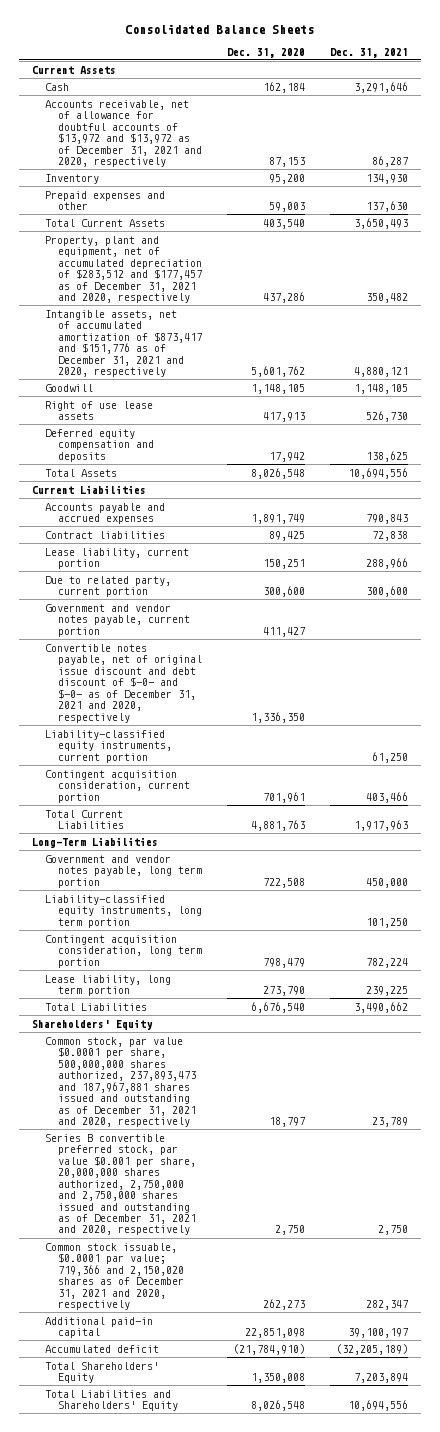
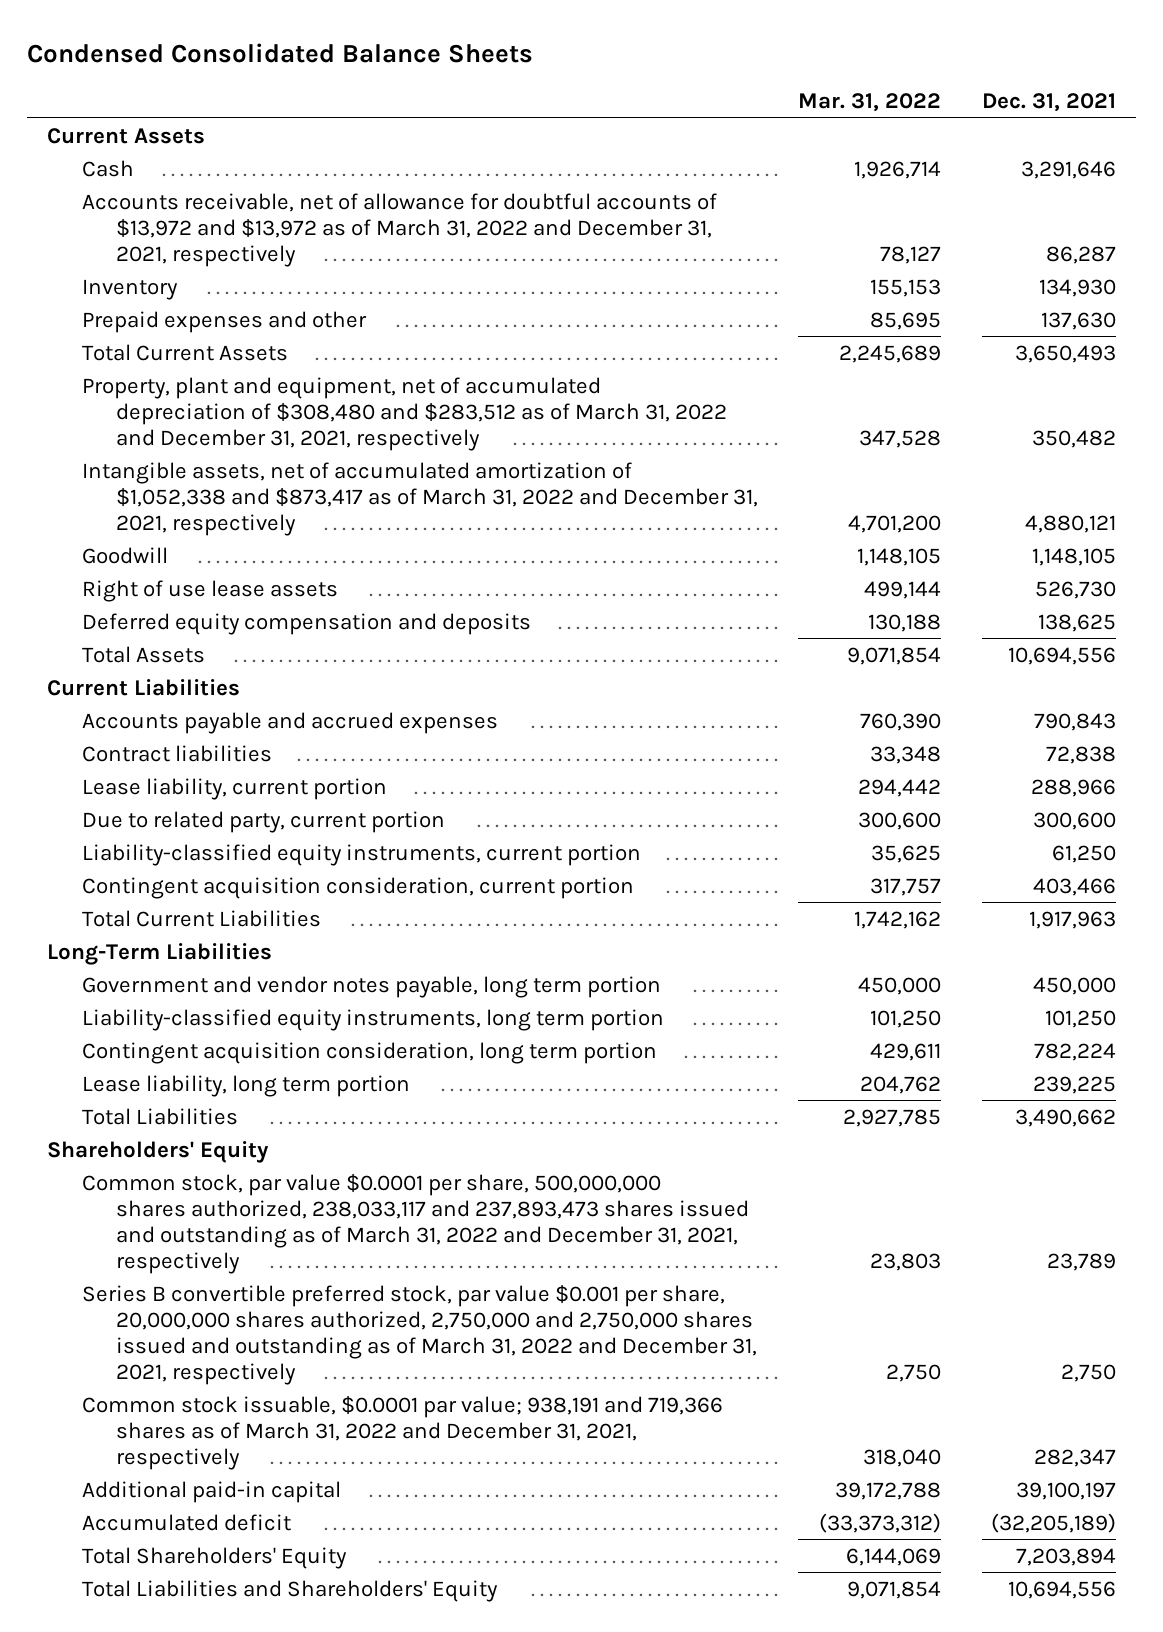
[125,23,315,34] Consolidated Balance Sheets -> [27,42,534,63] Condensed Consolidated Balance Sheets
[226,47,305,58] Dec. 31, 2020 -> none
none -> [798,93,942,113] Mar. 31, 2022
[44,99,202,168] Accounts receivable, net of allowance for doubtful accounts of $13,972 and $13,972 as of December 31, 2021 and 2020, respectively -> [81,192,717,267] Accounts receivable, net of allowance for doubtful accounts of $13,972 and $13,972 as of March 31, 2022 and December 31, 2021, respectively
[44,235,202,304] Property, plant and equipment, net of accumulated depreciation of $283,512 and $177,457 as of December 31, 2021 and 2020, respectively -> [81,376,727,451] Property, plant and equipment, net of accumulated depreciation of $308,480 and $283,512 as of March 31, 2022 and December 31, 2021, respectively
[44,309,202,378] Intangible assets, net of accumulated amortization of $873,417 and $151,776 as of December 31, 2021 and 2020, respectively -> [81,461,758,536] Intangible assets, net of accumulated amortization of $1,052,338 and $873,417 as of March 31, 2022 and December 31, 2021, respectively
[44,603,190,637] Government and vendor notes payable, current portion -> none
[44,643,202,723] Convertible notes payable, net of original issue discount and debt discount of $-0- and $-0- as of December 31, 2021 and 2020, respectively -> none
[44,1036,196,1128] Common stock, par value $0.0001 per share, 500,000,000 shares authorized, 237,893,473 and 187,967,881 shares issued and outstanding as of December 31, 2021 and 2020, respectively -> [81,1173,749,1274] Common stock, par value $0.0001 per share, 500,000,000 shares authorized, 238,033,117 and 237,893,473 shares issued and outstanding as of March 31, 2022 and December 31, 2021, respectively
[44,1133,196,1236] Series B convertible preferred stock, par value $0.001 per share, 20,000,000 shares authorized, 2,750,000 and 2,750,000 shares issued and outstanding as of December 31, 2021 and 2020, respectively -> [81,1284,757,1385] Series B convertible preferred stock, par value $0.001 per share, 20,000,000 shares authorized, 2,750,000 and 2,750,000 shares issued and outstanding as of March 31, 2022 and December 31, 2021, respectively
[44,1242,184,1311] Common stock issuable, $0.0001 par value; 719,366 and 2,150,020 shares as of December 31, 2021 and 2020, respectively -> [81,1395,723,1470] Common stock issuable, $0.0001 par value; 938,191 and 719,366 shares as of March 31, 2022 and December 31, 2021, respectively

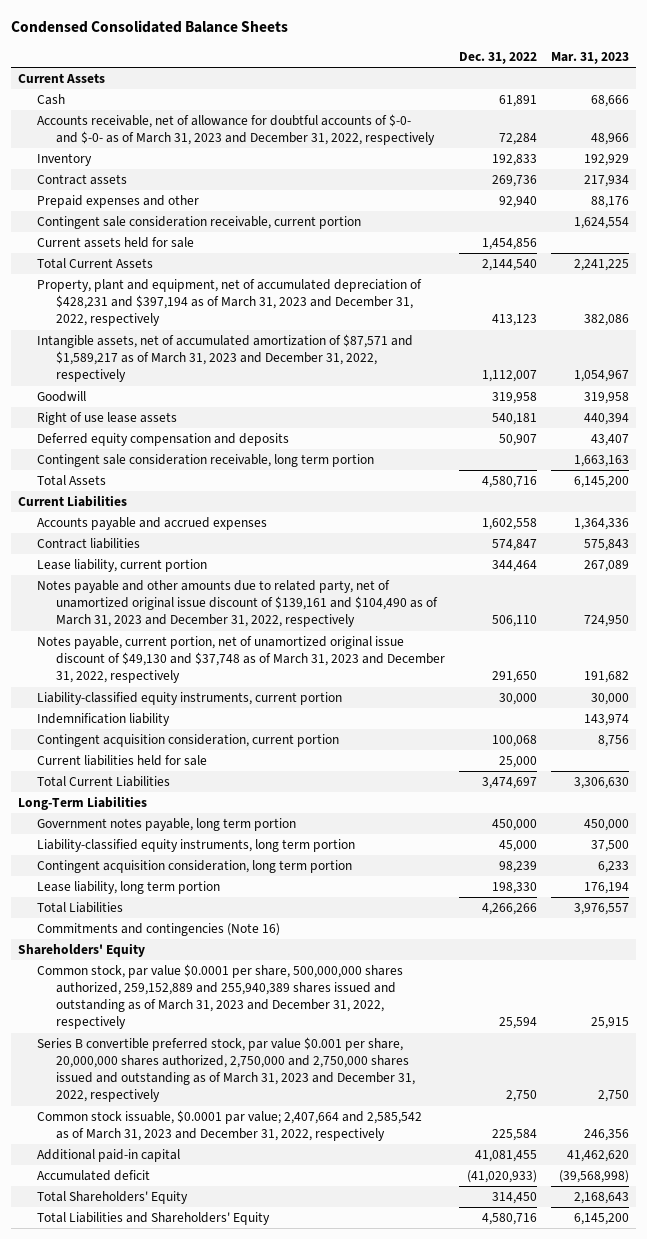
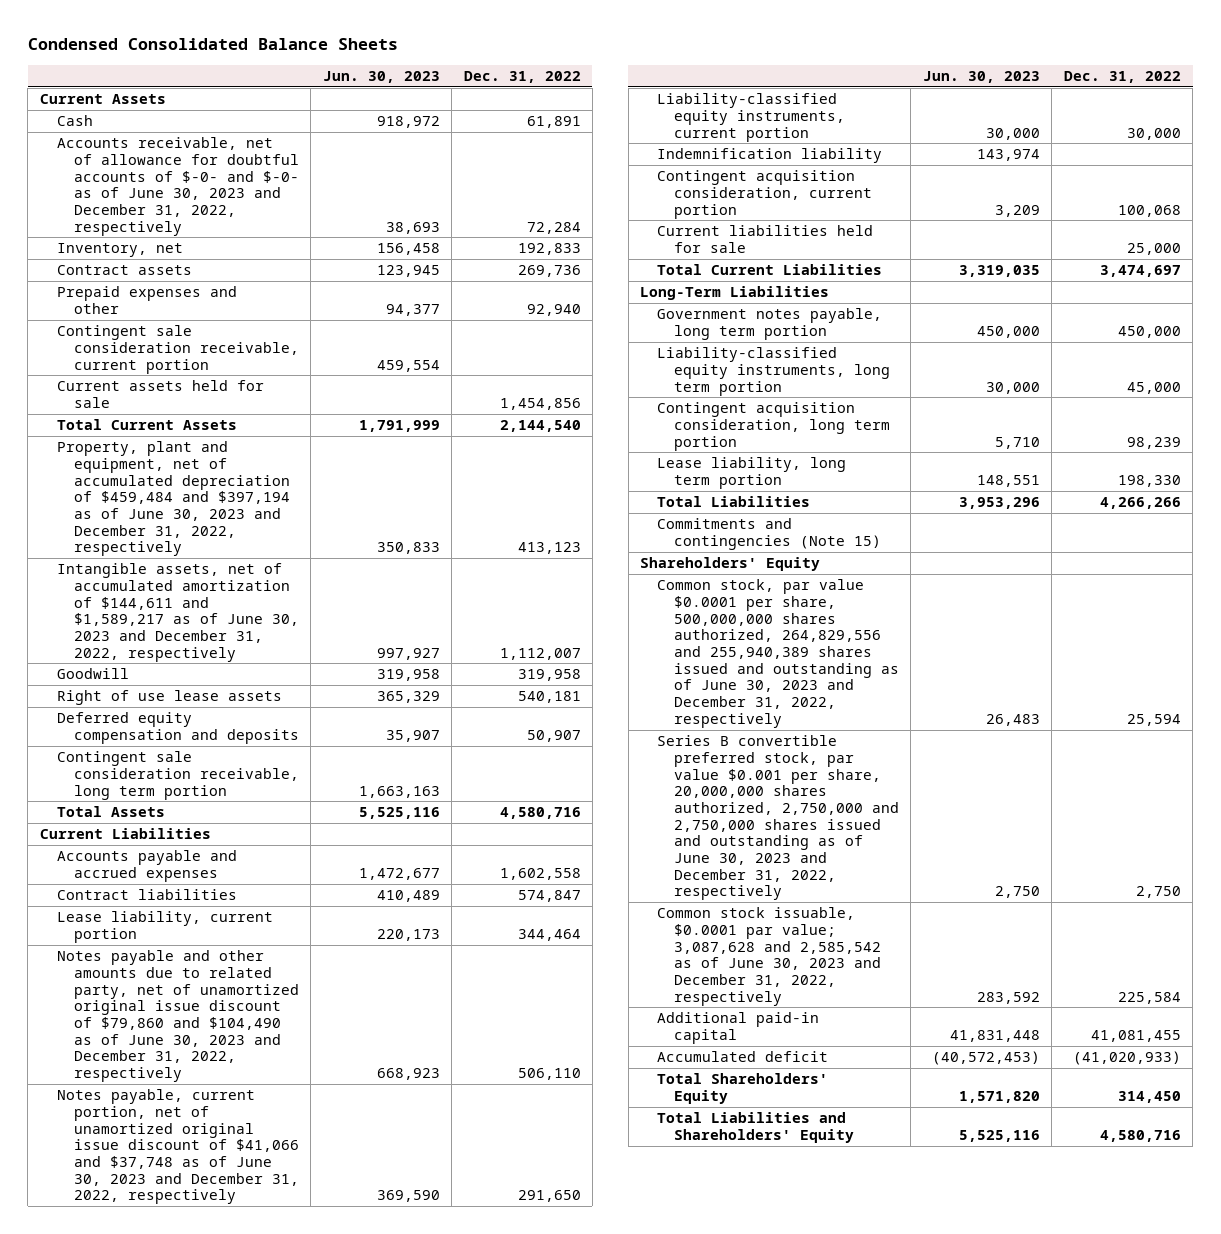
[550,52,629,65] Mar. 31, 2023 -> none
none -> [322,70,440,83] Jun. 30, 2023
[37,114,436,146] Accounts receivable, net of allowance for doubtful accounts of $-0- and $-0- as of March 31, 2023 and December 31, 2022, respectively -> [56,137,299,236] Accounts receivable, net of allowance for doubtful accounts of $-0- and $-0- as of June 30, 2023 and December 31, 2022, respectively
[37,153,93,167] Inventory -> [56,243,183,258] Inventory, net
[37,279,423,327] Property, plant and equipment, net of accumulated depreciation of $428,231 and $397,194 as of March 31, 2023 and December 31, 2022, respectively -> [56,441,290,557] Property, plant and equipment, net of accumulated depreciation of $459,484 and $397,194 as of June 30, 2023 and December 31, 2022, respectively
[37,334,414,383] Intangible assets, net of accumulated amortization of $87,571 and $1,589,217 as of March 31, 2023 and December 31, 2022, respectively -> [56,563,299,662] Intangible assets, net of accumulated amortization of $144,611 and $1,589,217 as of June 30, 2023 and December 31, 2022, respectively
[37,580,439,628] Notes payable and other amounts due to related party, net of unamortized original issue discount of $139,161 and $104,490 as of March 31, 2023 and December 31, 2022, respectively -> [56,950,299,1082] Notes payable and other amounts due to related party, net of unamortized original issue discount of $79,860 and $104,490 as of June 30, 2023 and December 31, 2022, respectively
[37,636,446,684] Notes payable, current portion, net of unamortized original issue discount of $49,130 and $37,748 as of March 31, 2023 and December 31, 2022, respectively -> [56,1089,299,1205] Notes payable, current portion, net of unamortized original issue discount of $41,066 and $37,748 as of June 30, 2023 and December 31, 2022, respectively
[37,923,281,937] Commitments and contingencies (Note 16) -> [657,518,882,550] Commitments and contingencies (Note 15)
[37,964,404,1030] Common stock, par value $0.0001 per share, 500,000,000 shares authorized, 259,152,889 and 255,940,389 shares issued and outstanding as of March 31, 2023 and December 31, 2022, respectively -> [657,579,900,728] Common stock, par value $0.0001 per share, 500,000,000 shares authorized, 264,829,556 and 255,940,389 shares issued and outstanding as of June 30, 2023 and December 31, 2022, respectively
[37,1037,416,1103] Series B convertible preferred stock, par value $0.001 per share, 20,000,000 shares authorized, 2,750,000 and 2,750,000 shares issued and outstanding as of March 31, 2023 and December 31, 2022, respectively -> [657,735,900,901] Series B convertible preferred stock, par value $0.001 per share, 20,000,000 shares authorized, 2,750,000 and 2,750,000 shares issued and outstanding as of June 30, 2023 and December 31, 2022, respectively
[37,1110,423,1142] Common stock issuable, $0.0001 par value; 2,407,664 and 2,585,542 as of March 31, 2023 and December 31, 2022, respectively -> [657,907,882,1006] Common stock issuable, $0.0001 par value; 3,087,628 and 2,585,542 as of June 30, 2023 and December 31, 2022, respectively

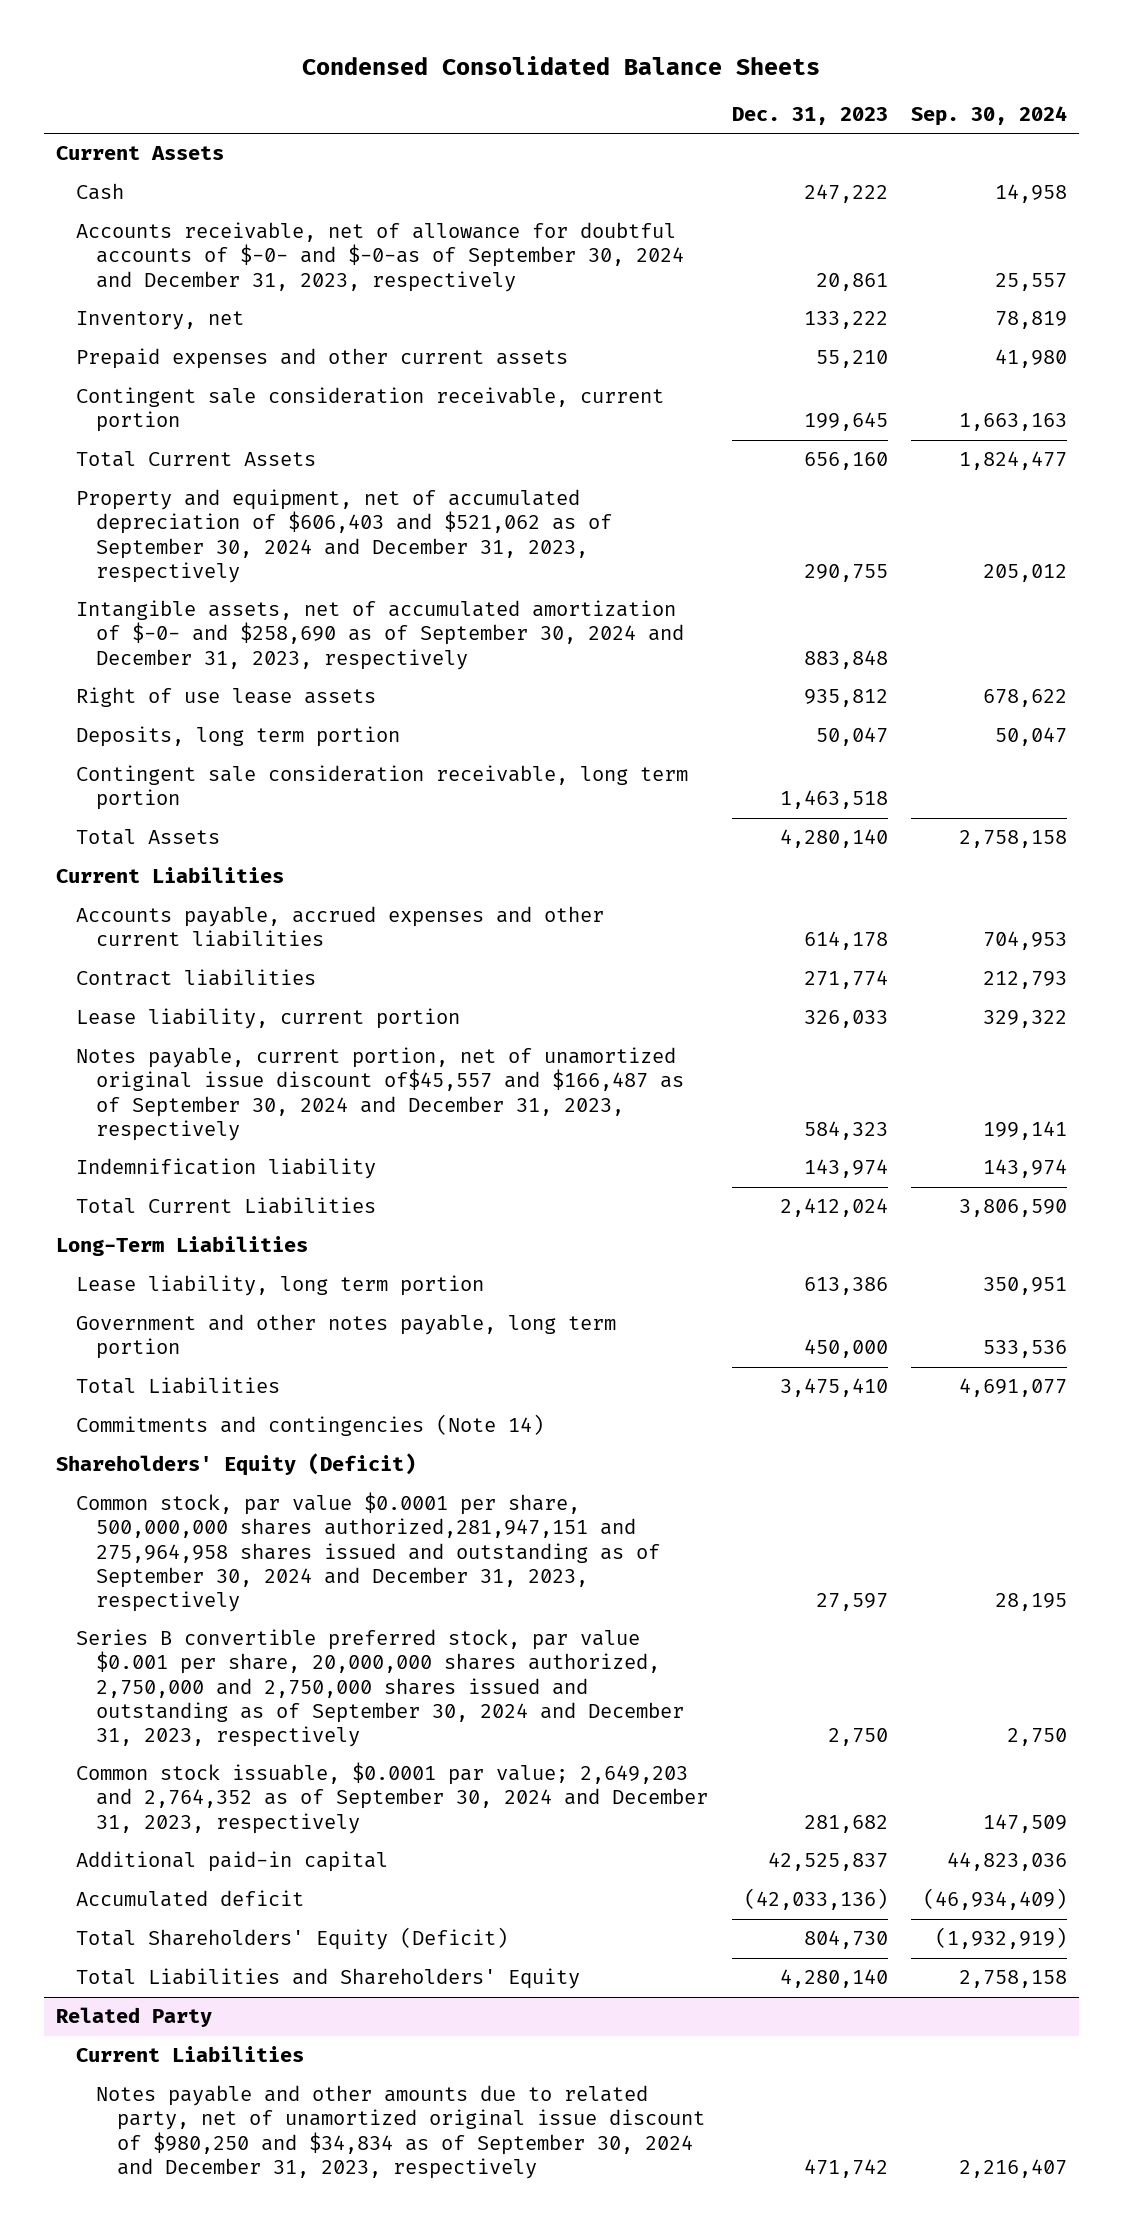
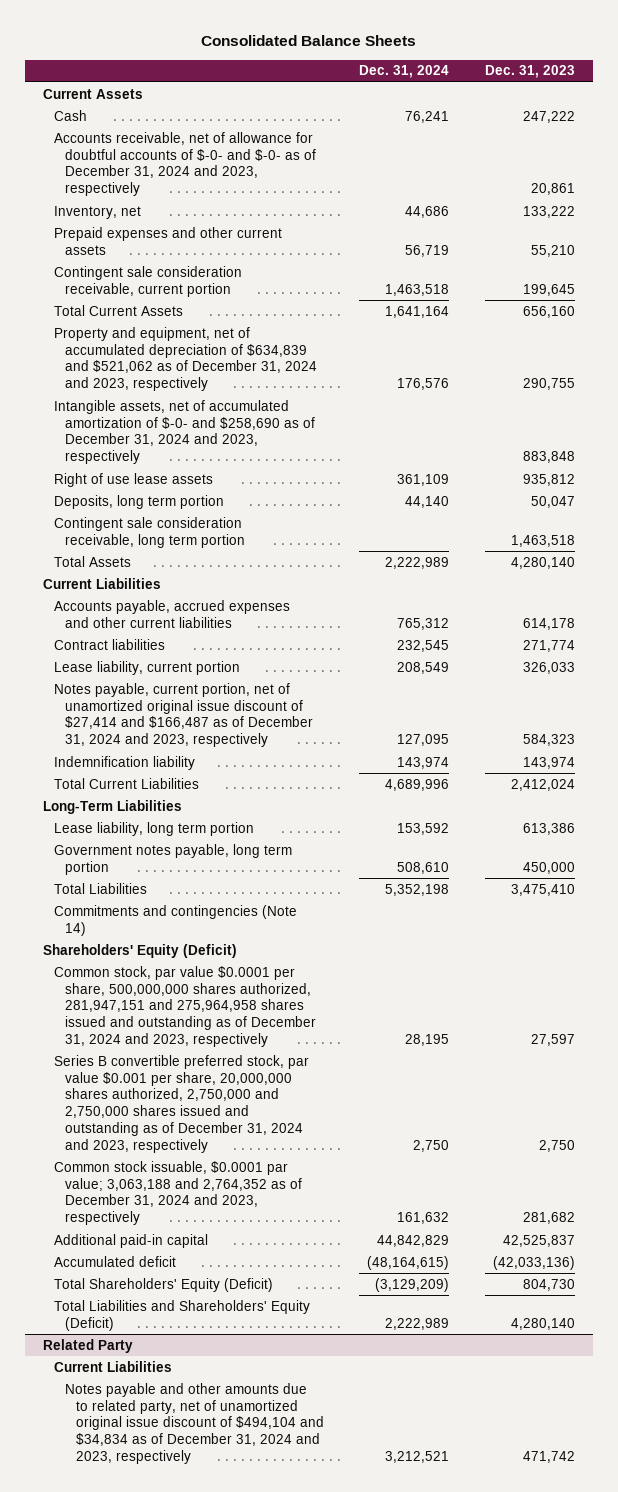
[302,55,821,75] Condensed Consolidated Balance Sheets -> [200,35,416,47] Consolidated Balance Sheets
[911,105,1068,126] Sep. 30, 2024 -> none
none -> [359,65,450,79] Dec. 31, 2024
[75,222,685,292] Accounts receivable, net of allowance for doubtful accounts of $-0- and $-0-as of September 30, 2024 and December 31, 2023, respectively -> [53,131,316,197] Accounts receivable, net of allowance for doubtful accounts of $-0- and $-0- as of December 31, 2024 and 2023, respectively
[75,489,613,583] Property and equipment, net of accumulated depreciation of $606,403 and $521,062 as of September 30, 2024 and December 31, 2023, respectively -> [53,326,317,392] Property and equipment, net of accumulated depreciation of $634,839 and $521,062 as of December 31, 2024 and 2023, respectively
[75,600,685,670] Intangible assets, net of accumulated amortization of $-0- and $258,690 as of September 30, 2024 and December 31, 2023, respectively -> [53,399,315,465] Intangible assets, net of accumulated amortization of $-0- and $258,690 as of December 31, 2024 and 2023, respectively
[75,1047,685,1141] Notes payable, current portion, net of unamortized original issue discount of$45,557 and $166,487 as of September 30, 2024 and December 31, 2023, respectively -> [53,682,313,748] Notes payable, current portion, net of unamortized original issue discount of $27,414 and $166,487 as of December 31, 2024 and 2023, respectively
[75,1314,616,1360] Government and other notes payable, long term portion -> [53,843,292,875] Government notes payable, long term portion
[75,1492,661,1612] Common stock, par value $0.0001 per share, 500,000,000 shares authorized,281,947,151 and 275,964,958 shares issued and outstanding as of September 30, 2024 and December 31, 2023, respectively -> [53,965,316,1048] Common stock, par value $0.0001 per share, 500,000,000 shares authorized, 281,947,151 and 275,964,958 shares issued and outstanding as of December 31, 2024 and 2023, respectively
[75,1629,685,1747] Series B convertible preferred stock, par value $0.001 per share, 20,000,000 shares authorized, 2,750,000 and 2,750,000 shares issued and outstanding as of September 30, 2024 and December 31, 2023, respectively -> [53,1054,309,1153] Series B convertible preferred stock, par value $0.001 per share, 20,000,000 shares authorized, 2,750,000 and 2,750,000 shares issued and outstanding as of December 31, 2024 and 2023, respectively
[75,1762,709,1834] Common stock issuable, $0.0001 par value; 2,649,203 and 2,764,352 as of September 30, 2024 and December 31, 2023, respectively -> [53,1160,302,1226] Common stock issuable, $0.0001 par value; 3,063,188 and 2,764,352 as of December 31, 2024 and 2023, respectively
[75,1968,580,1990] Total Liabilities and Shareholders' Equity -> [53,1299,310,1331] Total Liabilities and Shareholders' Equity (Deficit)
[96,2085,705,2179] Notes payable and other amounts due to related party, net of unamortized original issue discount of $980,250 and $34,834 as of September 30, 2024 and December 31, 2023, respectively -> [64,1382,324,1465] Notes payable and other amounts due to related party, net of unamortized original issue discount of $494,104 and $34,834 as of December 31, 2024 and 2023, respectively

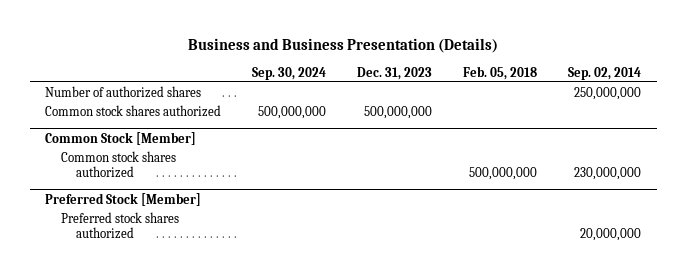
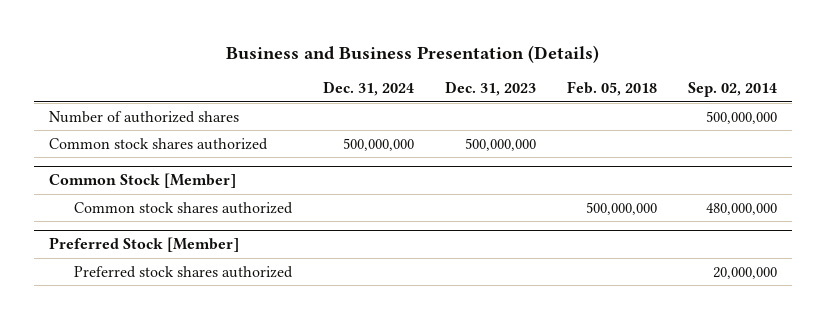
[252,66,327,80] Sep. 30, 2024 -> none
none -> [322,81,414,97] Dec. 31, 2024
[574,86,642,100] 250,000,000 -> [705,110,777,124] 500,000,000
[574,167,642,181] 230,000,000 -> [705,202,777,215] 480,000,000

